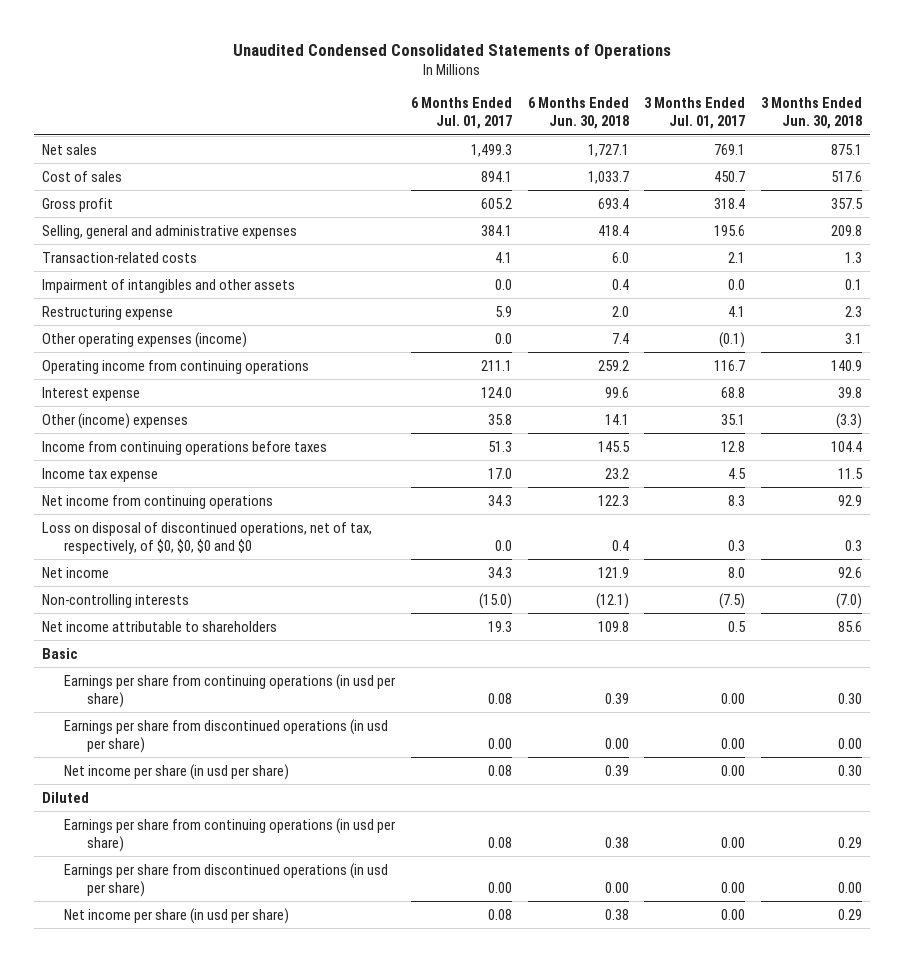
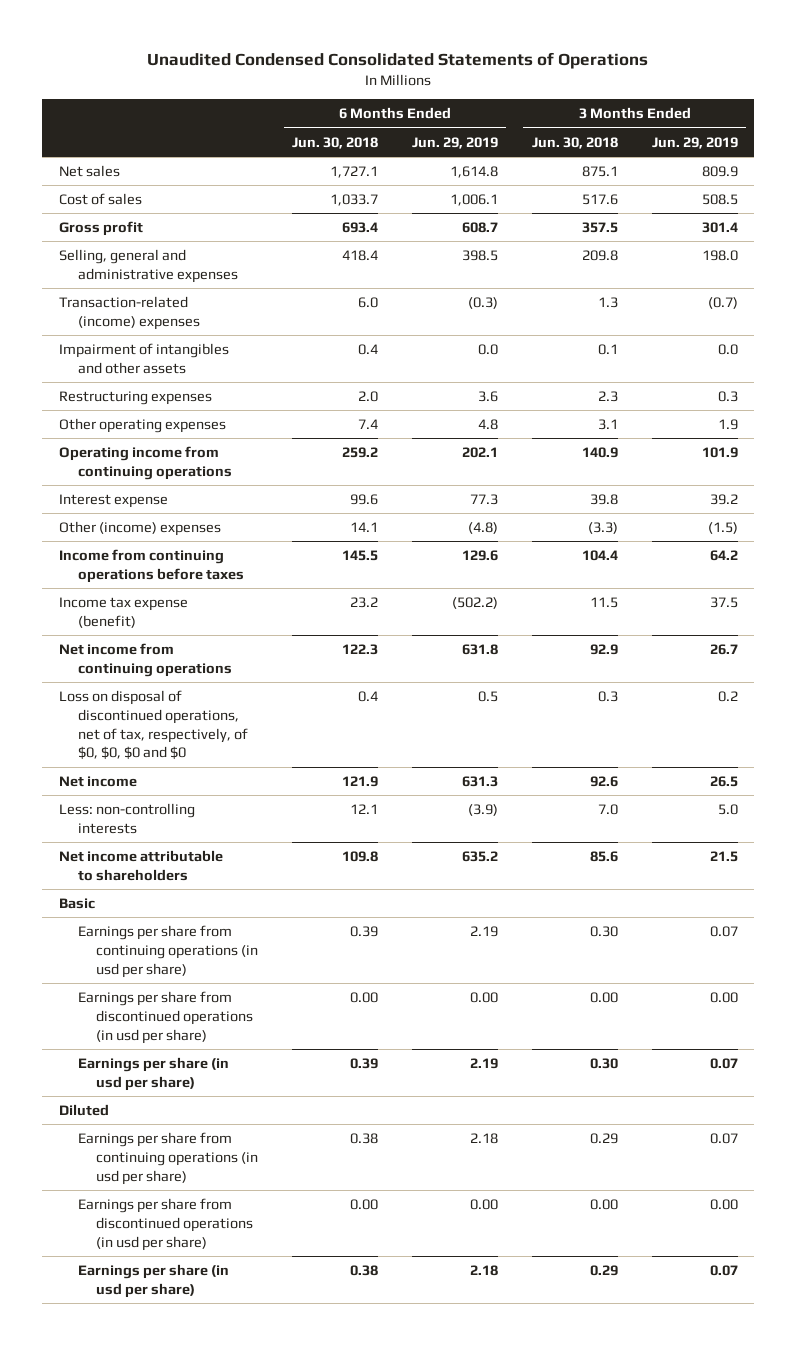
[411,97,513,130] 6 Months Ended Jul. 01, 2017 -> none
[644,97,746,130] 3 Months Ended Jul. 01, 2017 -> none
none -> [411,136,498,149] Jun. 29, 2019
none -> [651,136,738,149] Jun. 29, 2019
[41,251,197,263] Transaction-related costs -> [59,295,200,330] Transaction-related (income) expenses
[41,305,173,320] Restructuring expense -> [59,390,213,405] Restructuring expenses
[41,331,247,348] Other operating expenses (income) -> [59,417,227,433] Other operating expenses
[41,467,158,482] Income tax expense -> [59,596,189,628] Income tax expense (benefit)
[41,593,189,608] Non-controlling interests -> [59,802,196,834] Less: non-controlling interests
[595,592,629,609] (12.1) -> [350,803,379,814] 12.1
[836,592,863,609] (7.0) -> [597,803,618,815] 7.0
[64,763,290,780] Net income per share (in usd per share) -> [77,1056,229,1091] Earnings per share (in usd per share)
[64,907,290,924] Net income per share (in usd per share) -> [77,1263,229,1298] Earnings per share (in usd per share)

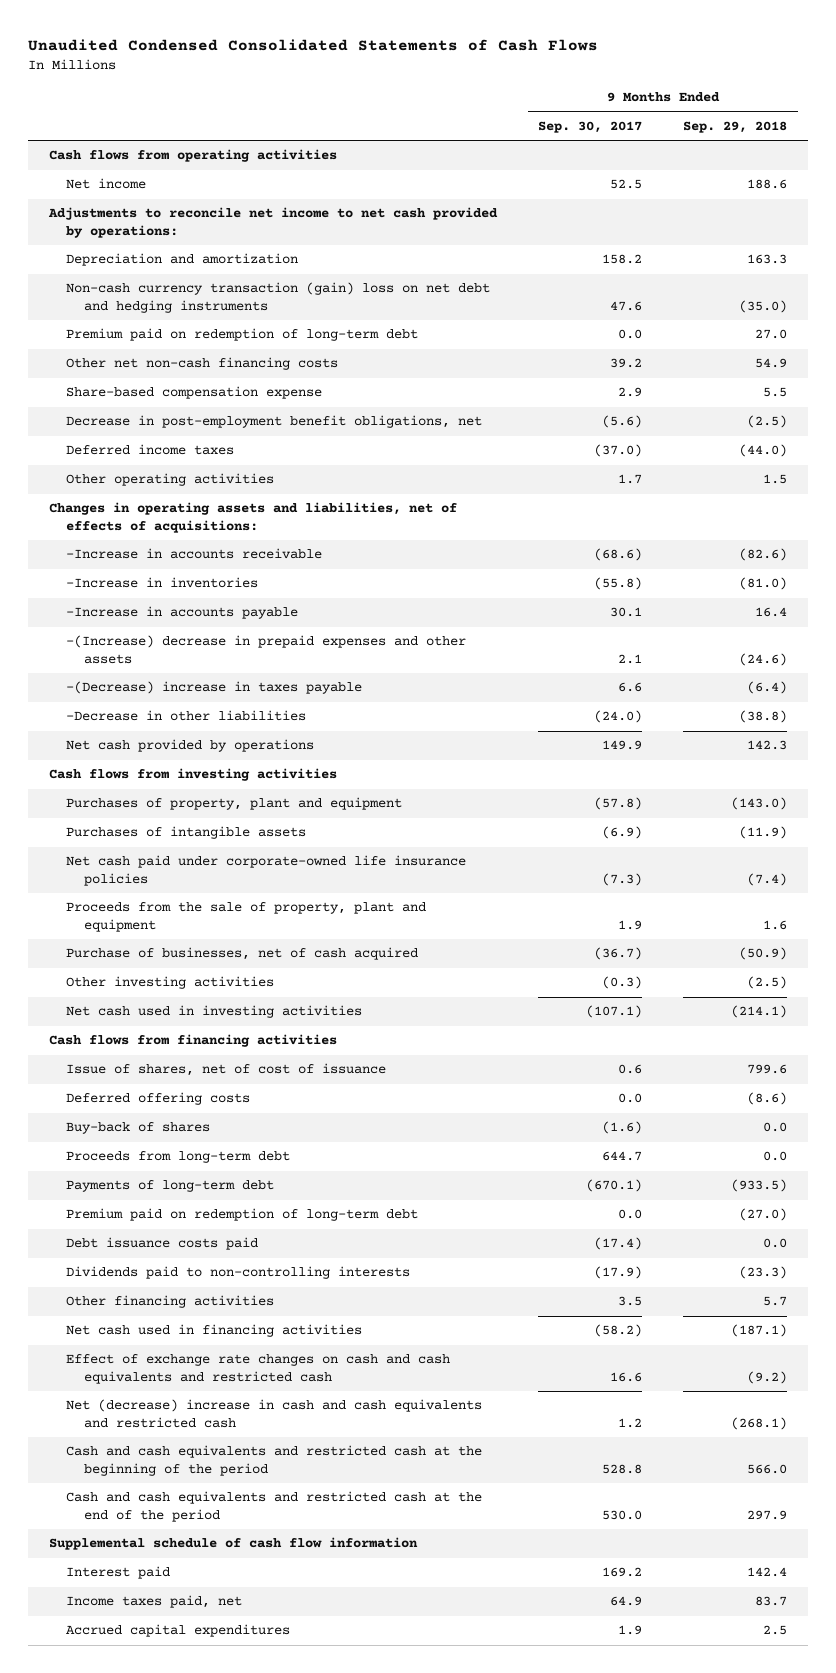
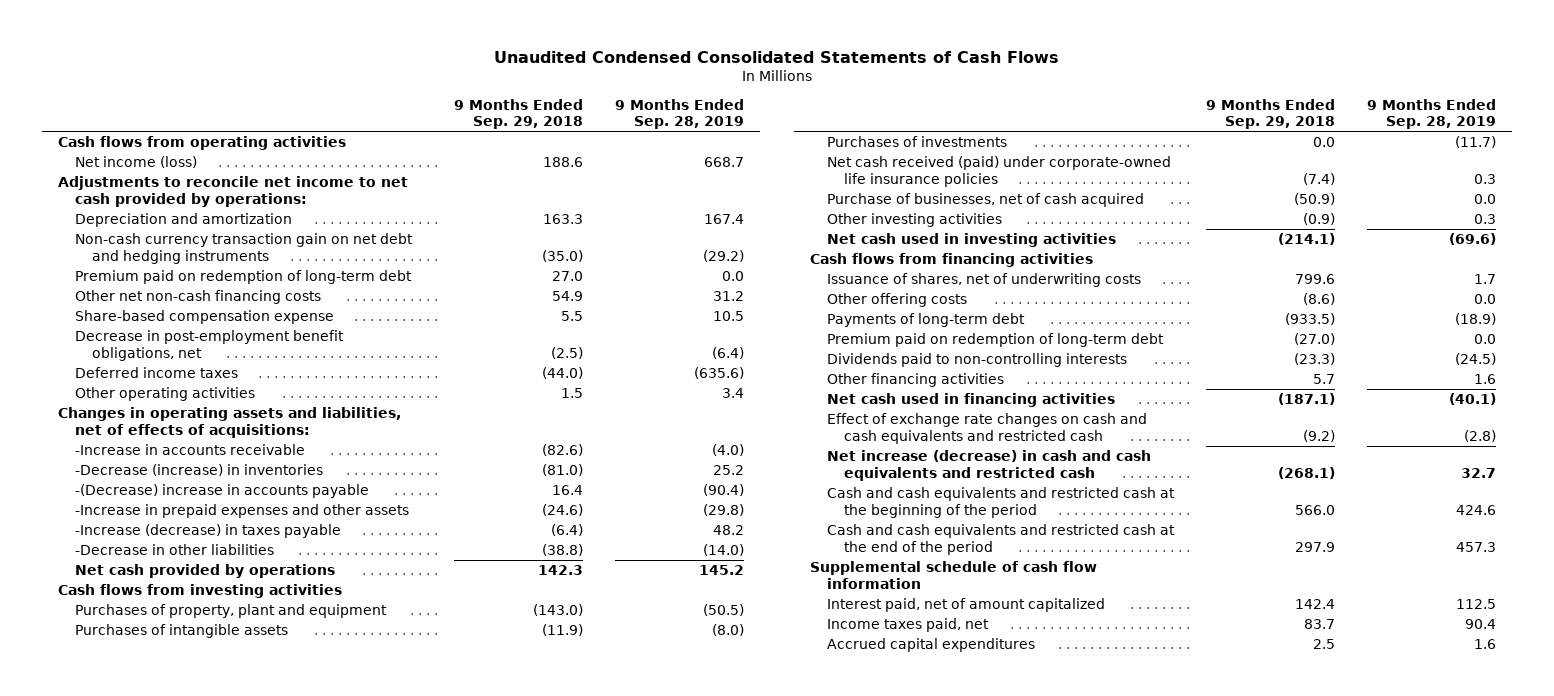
[538,121,643,134] Sep. 30, 2017 -> none
none -> [614,98,744,130] 9 Months Ended Sep. 28, 2019
[66,178,147,190] Net income -> [74,155,197,168] Net income (loss)
[66,282,491,314] Non-cash currency transaction (gain) loss on net debt and hedging instruments -> [74,232,413,264] Non-cash currency transaction gain on net debt and hedging instruments
[66,577,259,589] -Increase in inventories -> [74,463,323,476] -Decrease (increase) in inventories
[66,606,299,620] -Increase in accounts payable -> [74,483,369,498] -(Decrease) increase in accounts payable
[66,635,467,665] -(Increase) decrease in prepaid expenses and other assets -> [74,503,409,518] -Increase in prepaid expenses and other assets
[66,681,363,695] -(Decrease) increase in taxes payable -> [74,523,341,538] -Increase (decrease) in taxes payable
[66,902,427,933] Proceeds from the sale of property, plant and equipment -> none
none -> [826,135,1007,147] Purchases of investments
[66,855,467,887] Net cash paid under corporate-owned life insurance policies -> [826,155,1171,187] Net cash received (paid) under corporate-owned life insurance policies
[747,976,788,990] (2.5) -> [1303,212,1336,225] (0.9)
[66,1122,211,1135] Buy-back of shares -> none
[66,1151,291,1164] Proceeds from long-term debt -> none
[66,1063,387,1077] Issue of shares, net of cost of issuance -> [826,272,1141,287] Issuance of shares, net of underwriting costs
[66,1092,251,1106] Deferred offering costs -> [826,292,967,307] Other offering costs
[66,1237,259,1251] Debt issuance costs paid -> none
[66,1399,483,1429] Net (decrease) increase in cash and cash equivalents and restricted cash -> [826,449,1151,481] Net increase (decrease) in cash and cash equivalents and restricted cash
[66,1566,171,1580] Interest paid -> [826,597,1105,612] Interest paid, net of amount capitalized

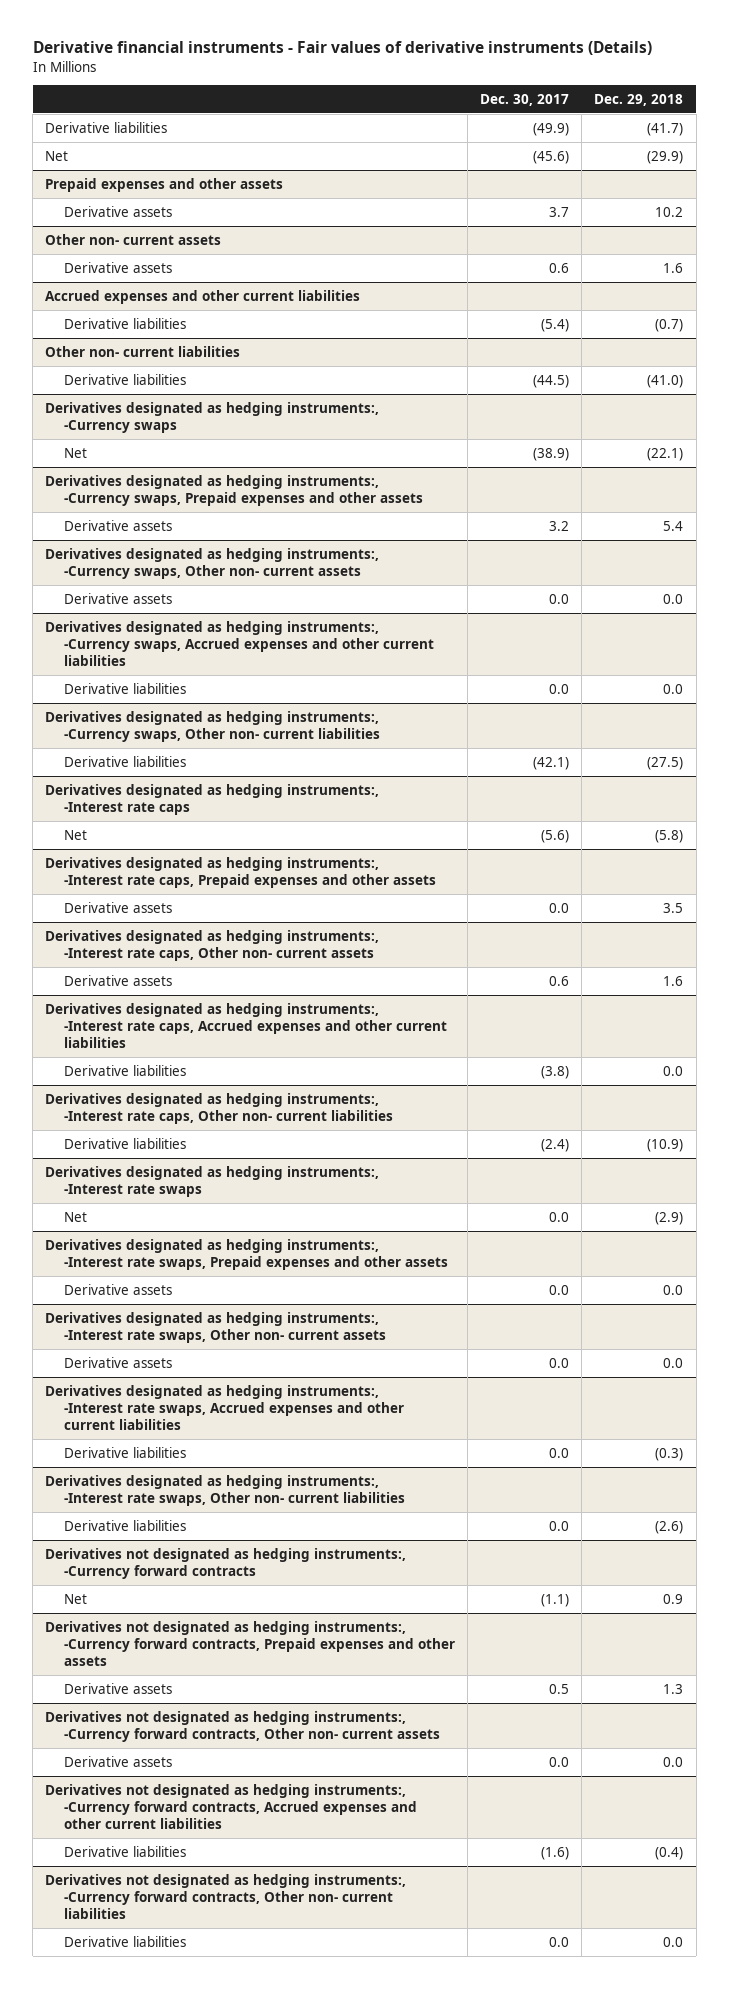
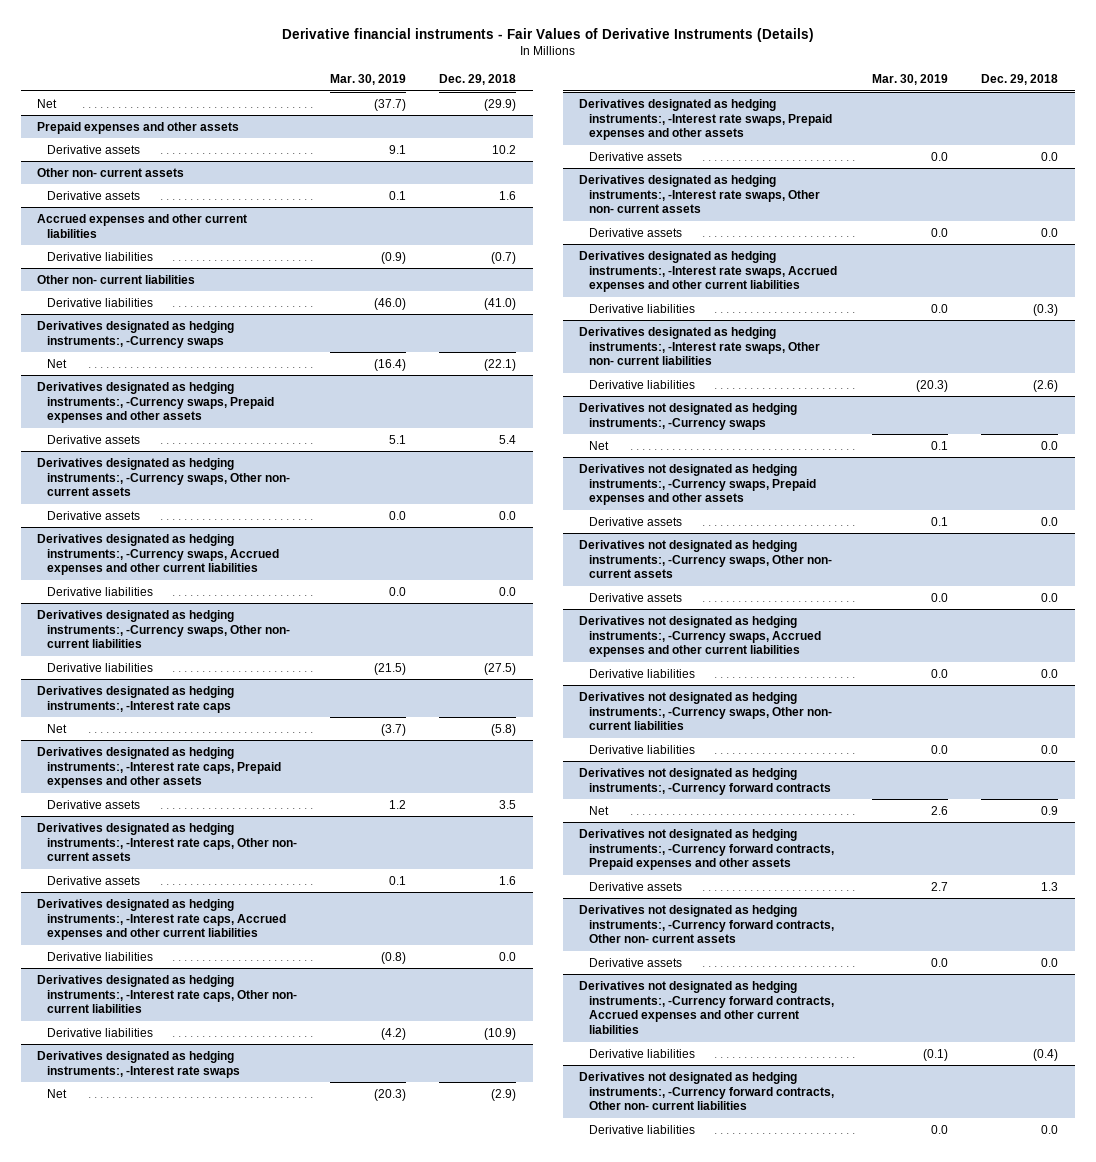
[32,41,652,56] Derivative financial instruments - Fair values of derivative instruments (Details) -> [281,28,814,43] Derivative financial instruments - Fair Values of Derivative Instruments (Details)
[479,93,569,106] Dec. 30, 2017 -> none
none -> [330,73,407,85] Mar. 30, 2019
[45,121,168,133] Derivative liabilities -> none
none -> [579,402,798,430] Derivatives not designated as hedging instruments:, -Currency swaps
none -> [588,440,609,450] Net
none -> [579,463,816,506] Derivatives not designated as hedging instruments:, -Currency swaps, Prepaid expenses and other assets
none -> [588,516,682,526] Derivative assets
none -> [579,539,832,579] Derivatives not designated as hedging instruments:, -Currency swaps, Other non- current assets
none -> [588,592,682,602] Derivative assets
none -> [579,615,821,658] Derivatives not designated as hedging instruments:, -Currency swaps, Accrued expenses and other current liabilities
none -> [588,668,695,678] Derivative liabilities
none -> [579,691,832,731] Derivatives not designated as hedging instruments:, -Currency swaps, Other non- current liabilities
none -> [588,744,695,754] Derivative liabilities

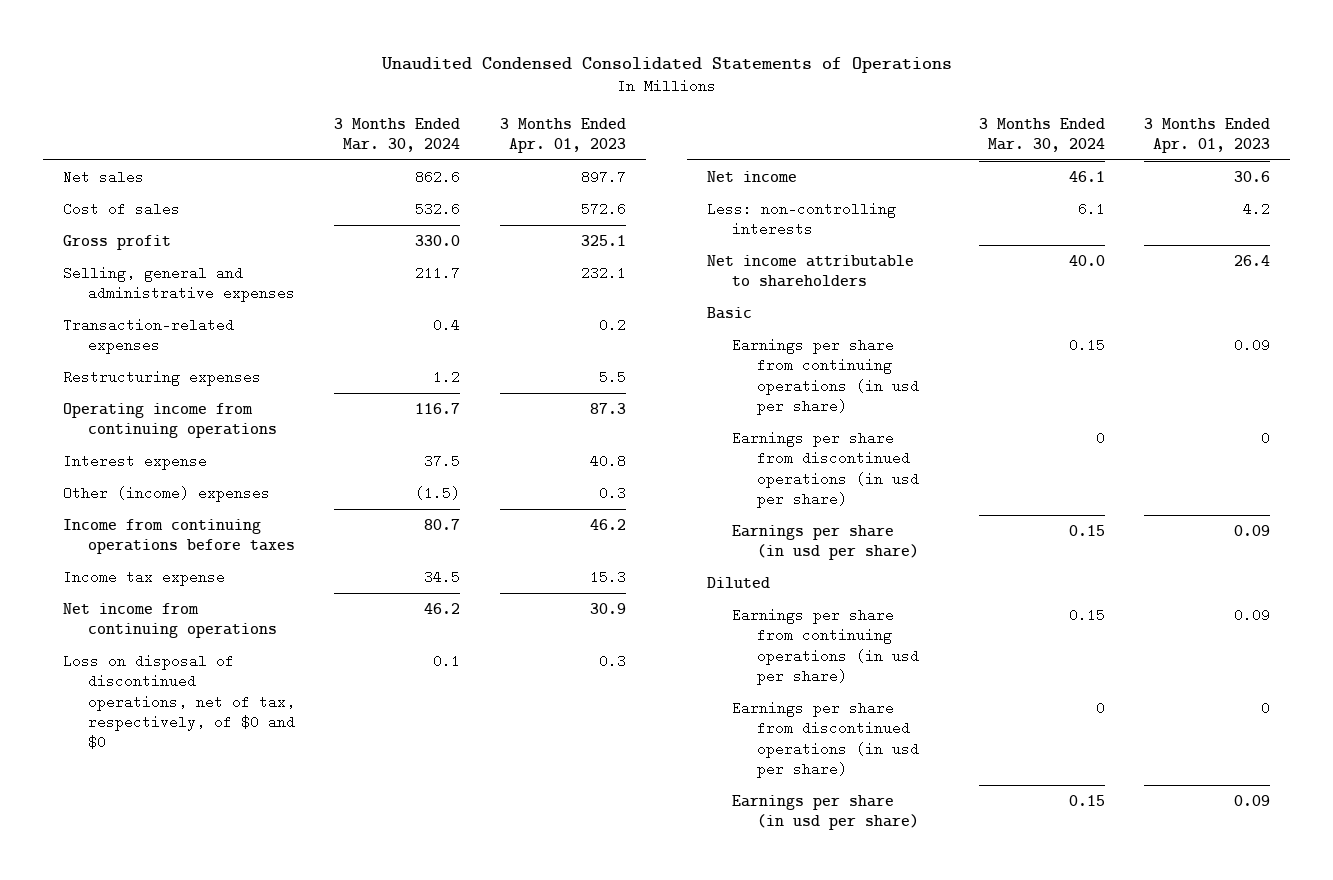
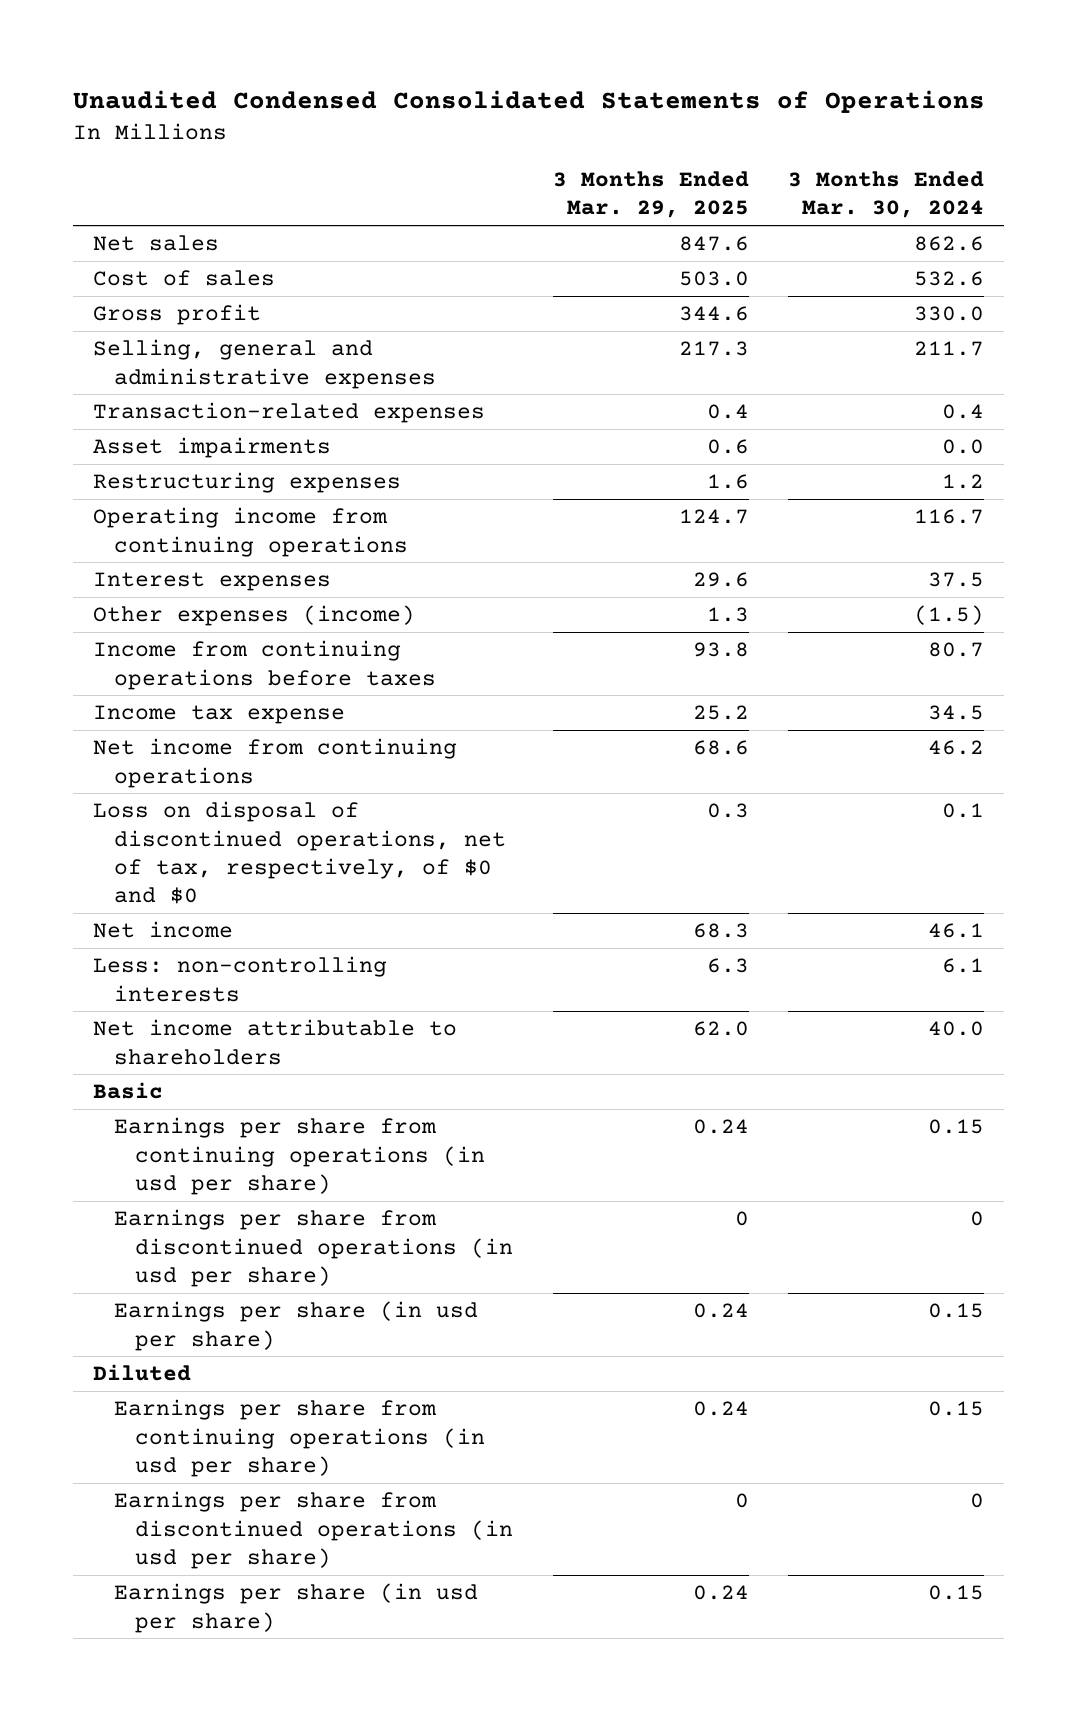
[500,117,627,153] 3 Months Ended Apr. 01, 2023 -> none
none -> [552,170,749,219] 3 Months Ended Mar. 29, 2025
none -> [92,437,331,459] Asset impairments
[62,454,207,471] Interest expense -> [92,572,331,592] Interest expenses
[62,486,270,503] Other (income) expenses -> [92,605,415,627] Other expenses (income)

